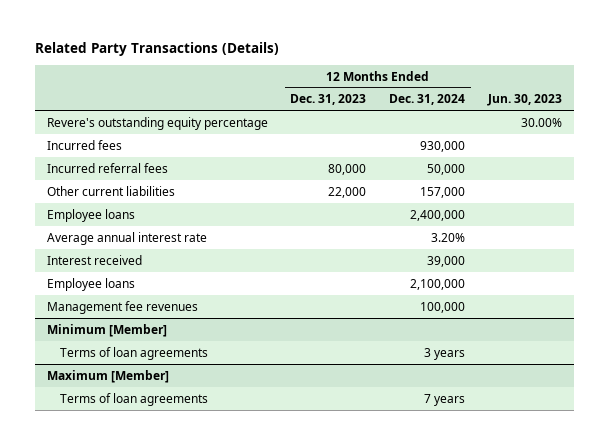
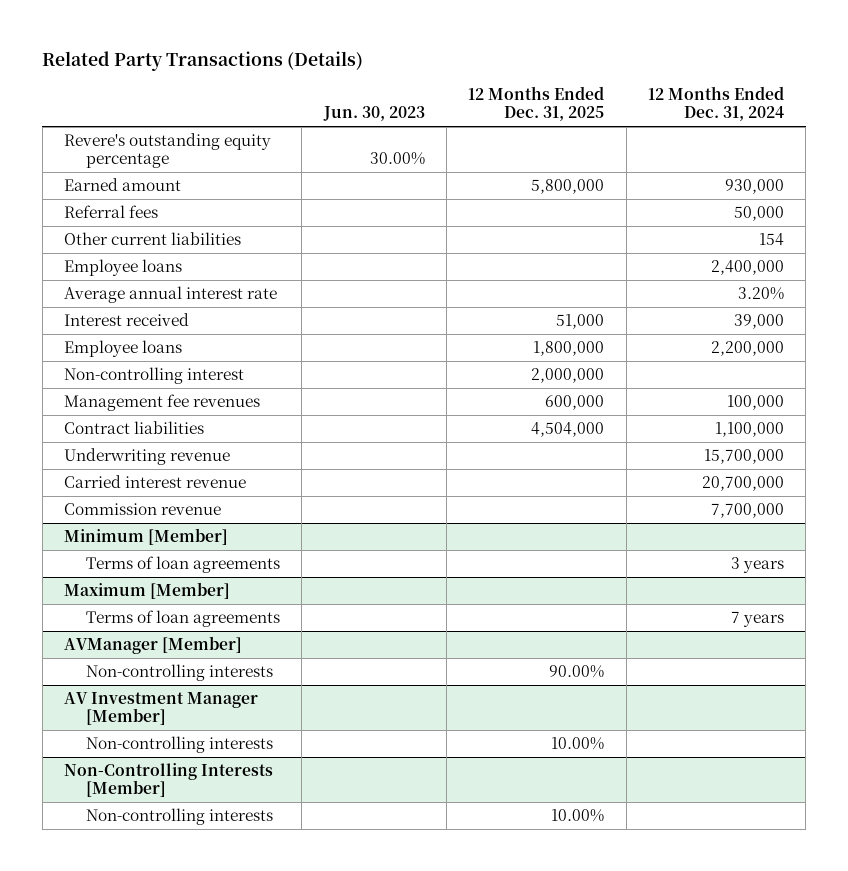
[290,94,367,106] Dec. 31, 2023 -> none
none -> [468,86,605,122] 12 Months Ended Dec. 31, 2025
[46,139,122,150] Incurred fees -> [64,178,182,192] Earned amount
[46,162,168,173] Incurred referral fees -> [64,205,159,219] Referral fees
[420,186,466,198] 157,000 -> [758,233,784,247] 154
[410,278,466,290] 2,100,000 -> [710,341,784,357] 2,200,000
none -> [64,367,245,385] Non-controlling interest
none -> [64,421,205,435] Contract liabilities
none -> [64,448,231,466] Underwriting revenue
none -> [64,475,247,489] Carried interest revenue
none -> [64,503,222,516] Commission revenue
none -> [64,636,243,655] AVManager [Member]
none -> [86,664,274,682] Non-controlling interests
none -> [64,692,259,726] AV Investment Manager [Member]
none -> [86,736,274,754] Non-controlling interests
none -> [64,763,274,798] Non-Controlling Interests [Member]
none -> [86,808,274,826] Non-controlling interests

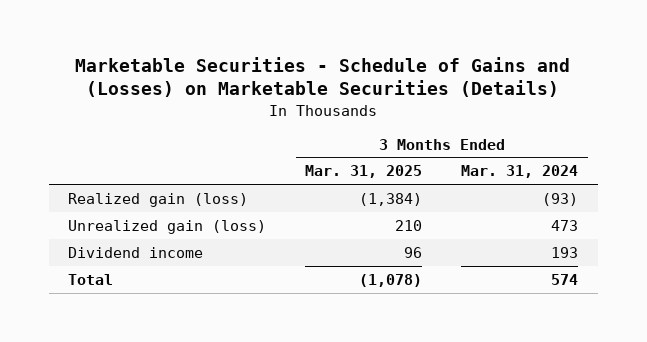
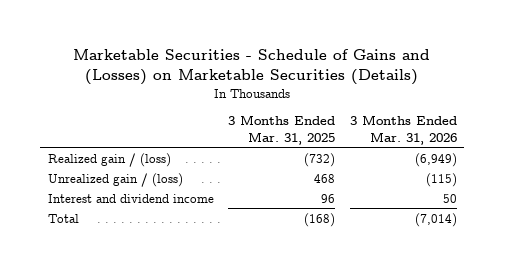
[461,165,579,179] Mar. 31, 2024 -> none
none -> [350,115,458,145] 3 Months Ended Mar. 31, 2026
[68,192,249,207] Realized gain (loss) -> [47,152,171,167] Realized gain / (loss)
[359,192,423,206] (1,384) -> [304,152,336,167] (732)
[68,219,267,234] Unrealized gain (loss) -> [47,172,183,187] Unrealized gain / (loss)
[395,219,423,231] 210 -> [314,173,336,183] 468
[68,246,204,258] Dividend income -> [47,193,214,203] Interest and dividend income
[359,273,423,287] (1,078) -> [304,212,336,227] (168)

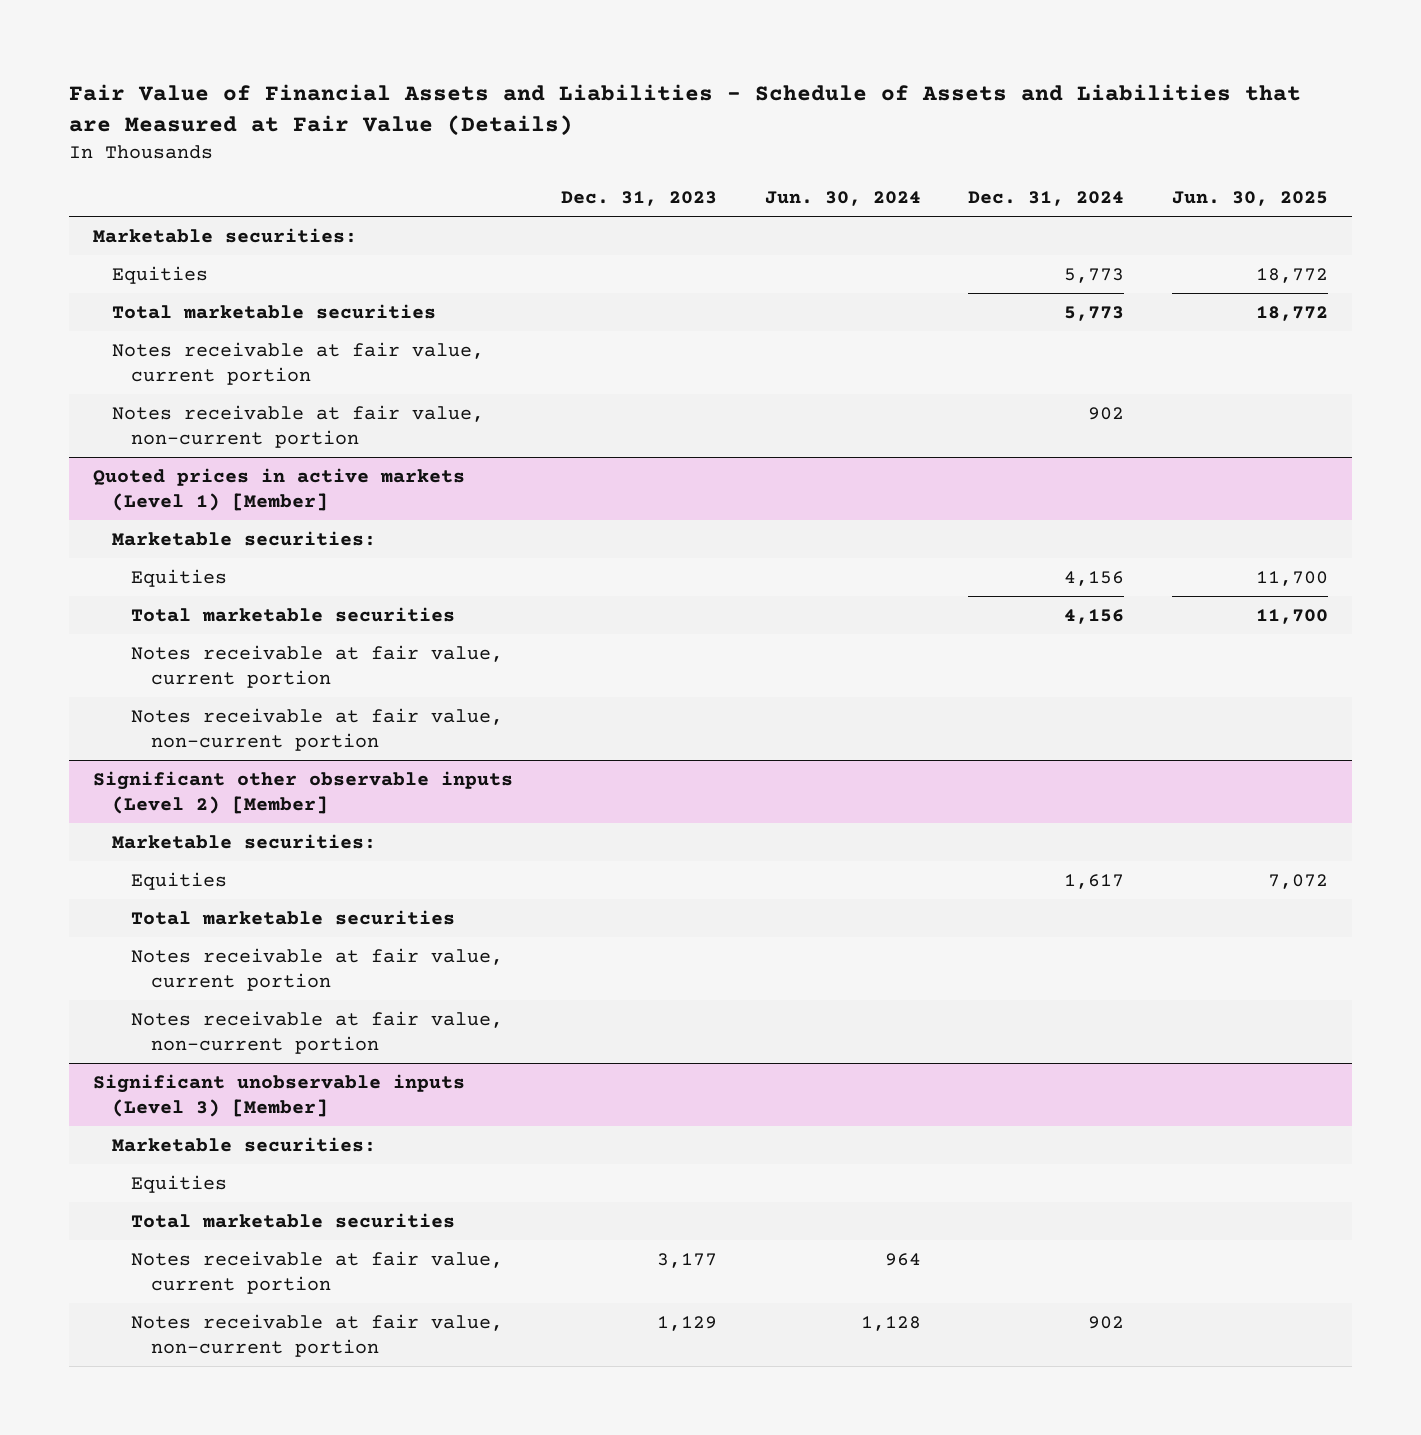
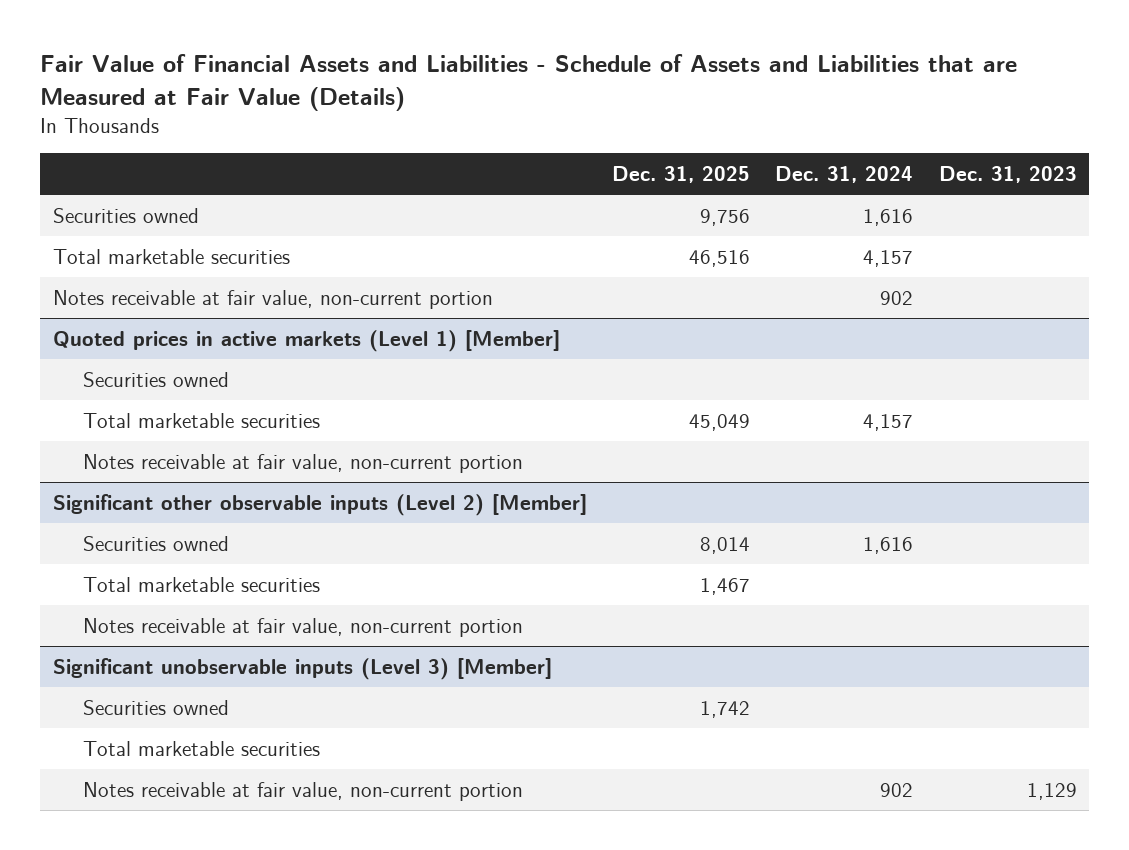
[764,190,921,206] Jun. 30, 2024 -> none
[1172,190,1329,206] Jun. 30, 2025 -> none
none -> [611,166,750,184] Dec. 31, 2025
[93,227,358,243] Marketable securities: -> none
[112,265,209,284] Equities -> none
[112,341,485,385] Notes receivable at fair value, current portion -> none
none -> [52,207,199,223] Securities owned
[1064,305,1125,321] 5,773 -> [863,249,914,267] 4,157
[112,530,377,546] Marketable securities: -> none
[131,568,228,587] Equities -> none
[131,644,504,688] Notes receivable at fair value, current portion -> none
none -> [83,371,230,387] Securities owned
[1064,608,1125,624] 4,156 -> [863,413,914,431] 4,157
[112,833,377,849] Marketable securities: -> none
[131,871,228,890] Equities -> none
none -> [83,535,230,551] Securities owned
[131,947,504,991] Notes receivable at fair value, current portion -> none
[112,1136,377,1152] Marketable securities: -> none
[131,1174,228,1193] Equities -> none
none -> [83,699,230,715] Securities owned
[131,1250,504,1294] Notes receivable at fair value, current portion -> none

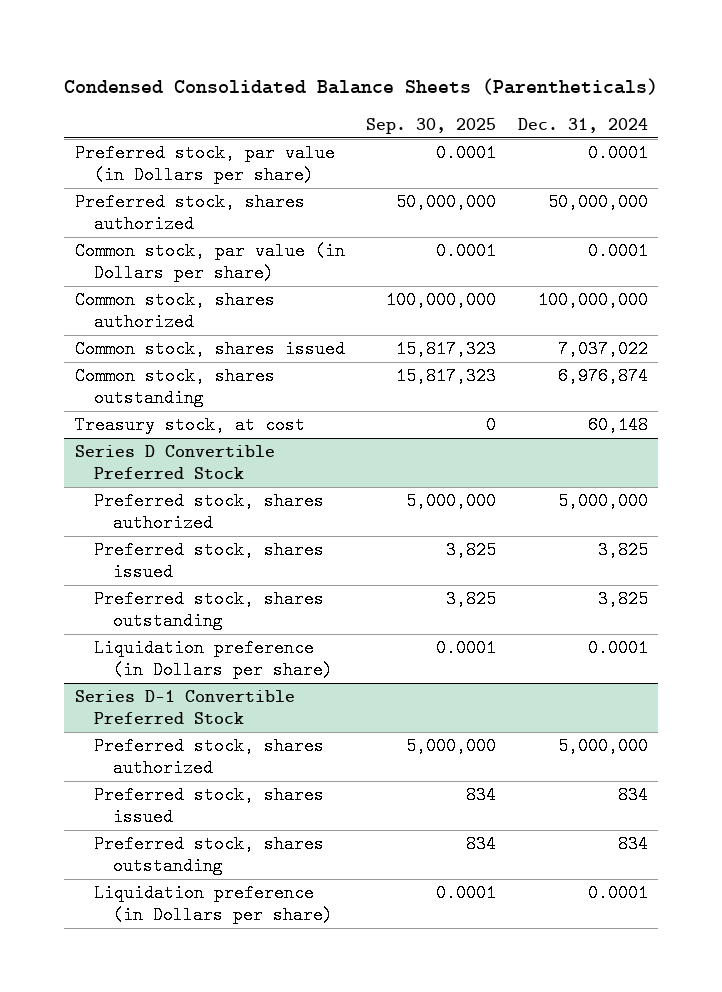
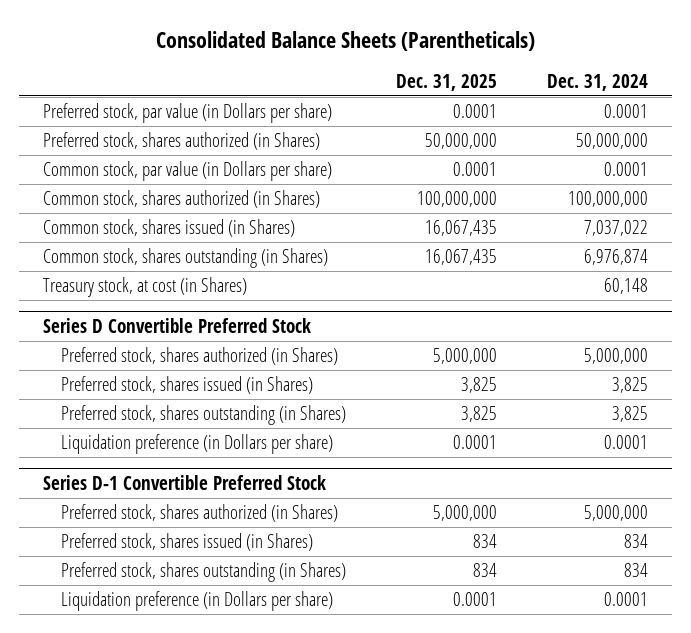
[64,77,659,95] Condensed Consolidated Balance Sheets (Parentheticals) -> [155,30,535,51] Consolidated Balance Sheets (Parentheticals)
[366,117,497,134] Sep. 30, 2025 -> none
none -> [395,74,497,92] Dec. 31, 2025
[74,192,305,234] Preferred stock, shares authorized -> [43,132,321,151] Preferred stock, shares authorized (in Shares)
[74,290,275,332] Common stock, shares authorized -> [43,190,321,209] Common stock, shares authorized (in Shares)
[74,339,345,358] Common stock, shares issued -> [43,219,296,238] Common stock, shares issued (in Shares)
[74,366,275,408] Common stock, shares outstanding -> [43,248,329,269] Common stock, shares outstanding (in Shares)
[74,415,305,434] Treasury stock, at cost -> [43,277,248,298] Treasury stock, at cost (in Shares)
[93,491,324,533] Preferred stock, shares authorized -> [61,347,339,366] Preferred stock, shares authorized (in Shares)
[93,540,324,582] Preferred stock, shares issued -> [61,376,314,395] Preferred stock, shares issued (in Shares)
[93,589,324,631] Preferred stock, shares outstanding -> [61,405,347,426] Preferred stock, shares outstanding (in Shares)
[93,736,324,778] Preferred stock, shares authorized -> [61,504,339,523] Preferred stock, shares authorized (in Shares)
[93,785,324,827] Preferred stock, shares issued -> [61,533,314,552] Preferred stock, shares issued (in Shares)
[93,834,324,876] Preferred stock, shares outstanding -> [61,562,347,583] Preferred stock, shares outstanding (in Shares)

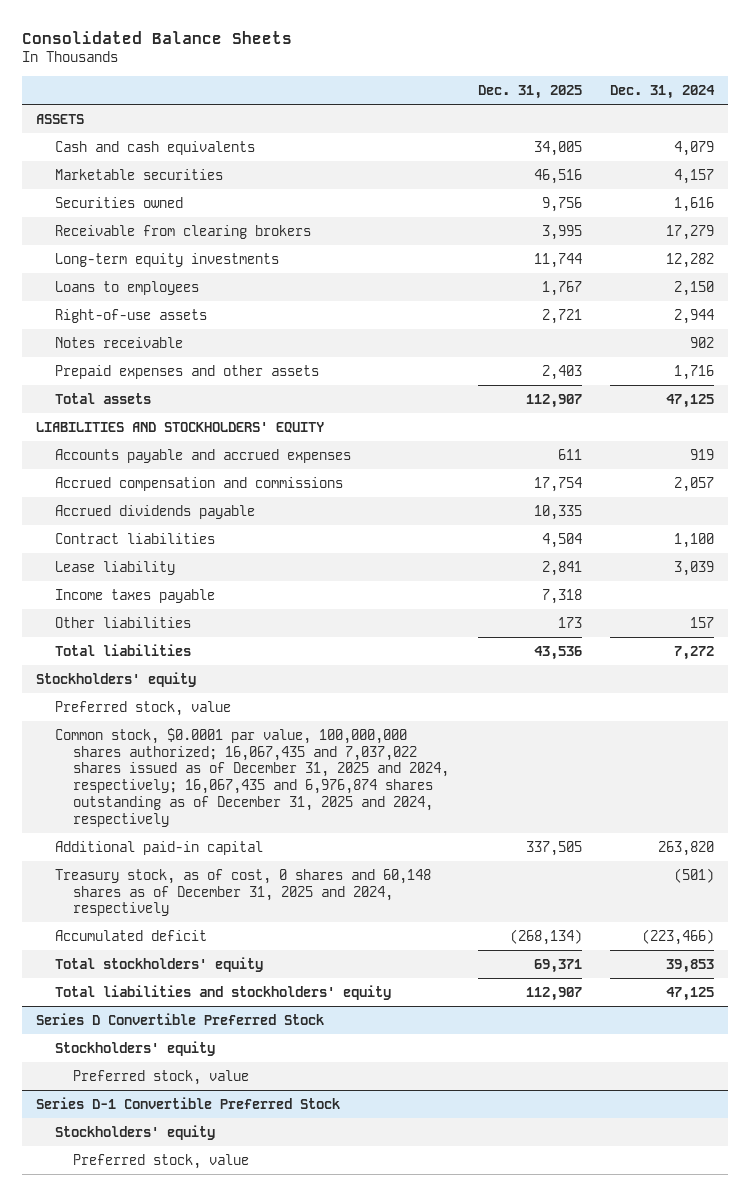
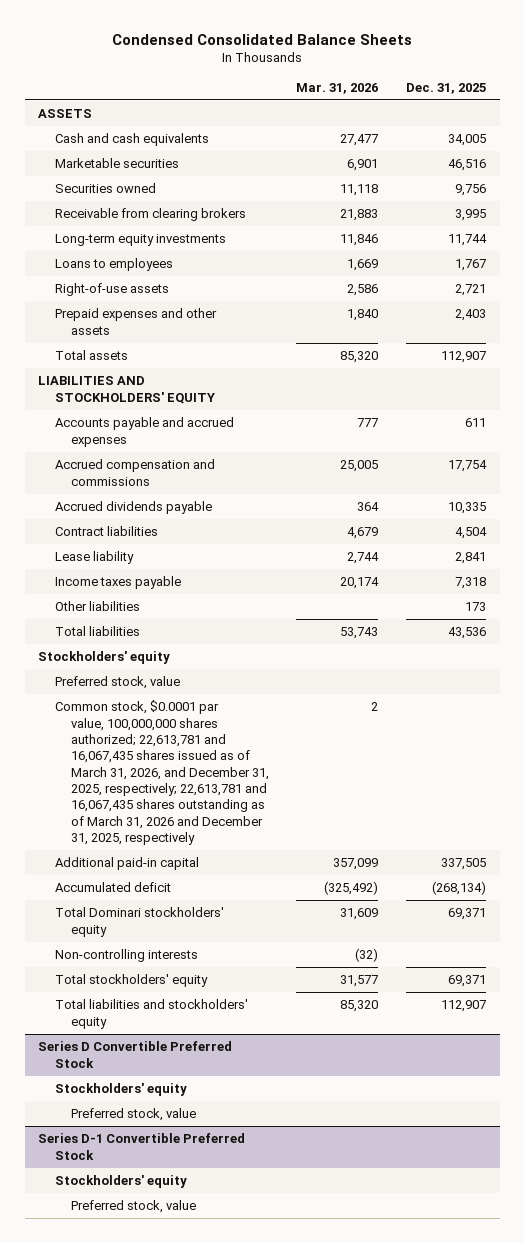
[22,30,293,44] Consolidated Balance Sheets -> [112,33,413,45] Condensed Consolidated Balance Sheets
[610,85,716,100] Dec. 31, 2024 -> none
none -> [296,82,379,94] Mar. 31, 2026
[54,336,183,348] Notes receivable -> none
[54,727,450,827] Common stock, $0.0001 par value, 100,000,000 shares authorized; 16,067,435 and 7,037,022 shares issued as of December 31, 2025 and 2024, respectively; 16,067,435 and 6,976,874 shares outstanding as of December 31, 2025 and 2024, respectively -> [54,700,269,845] Common stock, $0.0001 par value, 100,000,000 shares authorized; 22,613,781 and 16,067,435 shares issued as of March 31, 2026, and December 31, 2025, respectively; 22,613,781 and 16,067,435 shares outstanding as of March 31, 2026 and December 31, 2025, respectively
[54,868,431,917] Treasury stock, as of cost, 0 shares and 60,148 shares as of December 31, 2025 and 2024, respectively -> none
none -> [54,907,224,937] Total Dominari stockholders' equity
none -> [54,949,198,963] Non-controlling interests

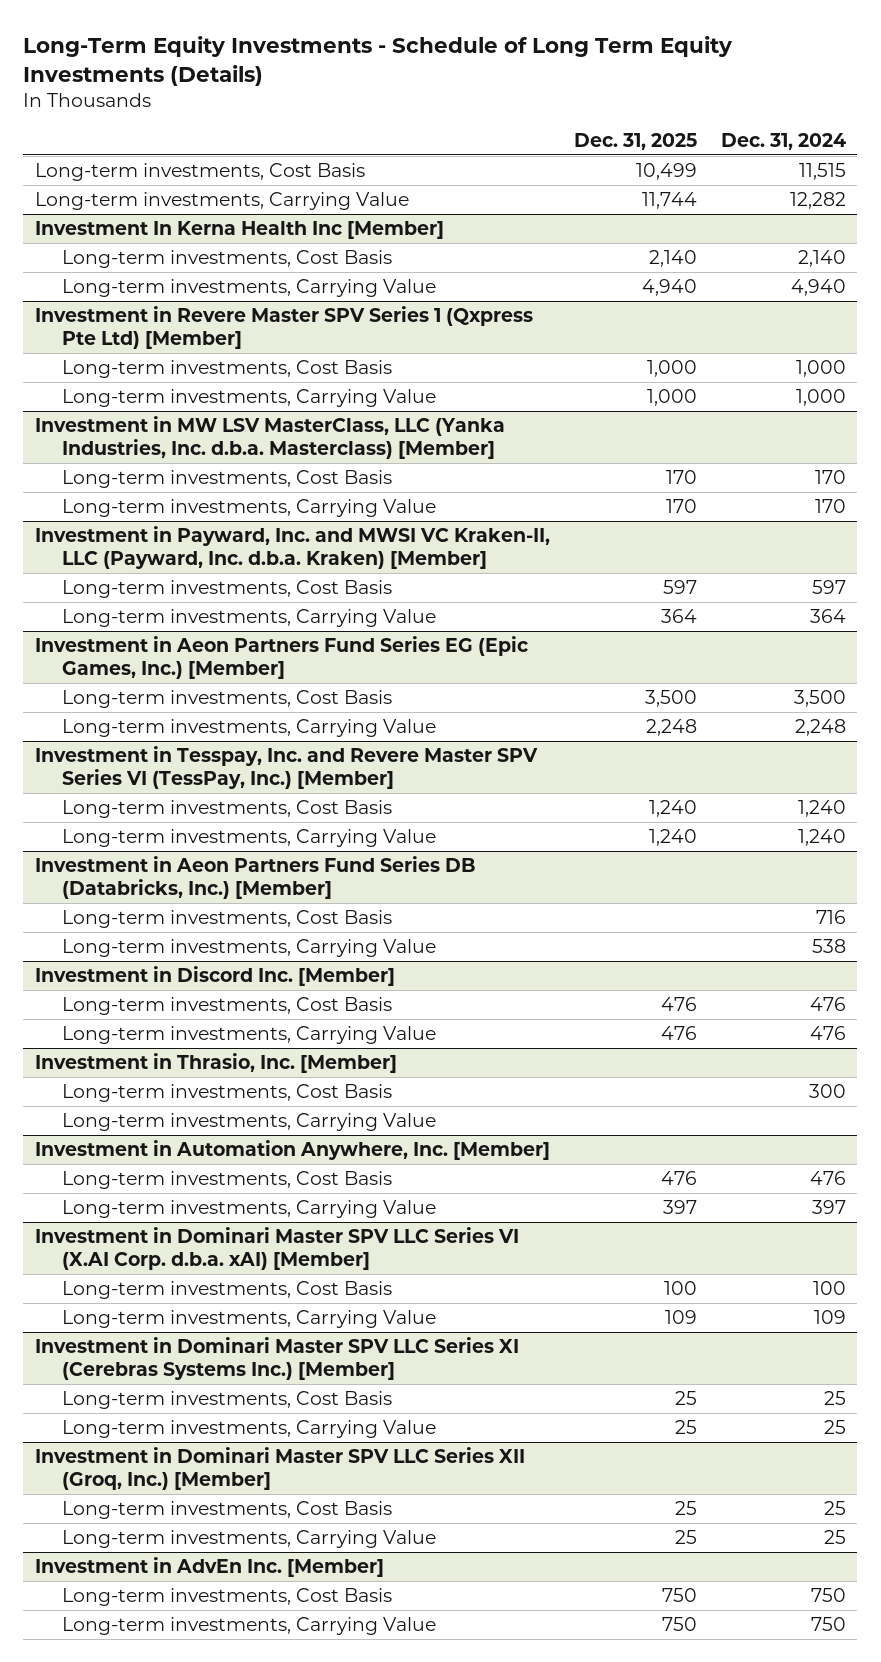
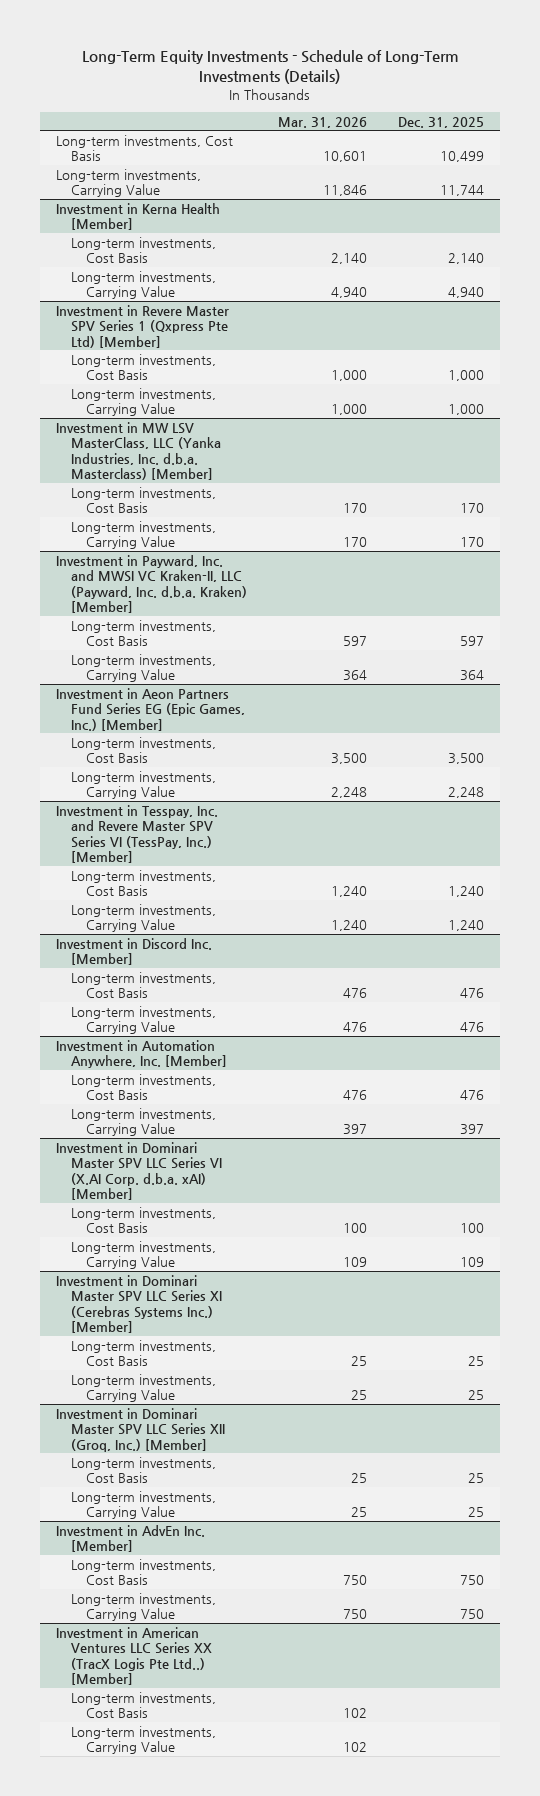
[23,35,734,86] Long-Term Equity Investments - Schedule of Long Term Equity Investments (Details) -> [82,49,460,84] Long-Term Equity Investments - Schedule of Long-Term Investments (Details)
[720,132,846,150] Dec. 31, 2024 -> none
none -> [278,116,368,128] Mar. 31, 2026
[35,221,445,240] Investment In Kerna Health Inc [Member] -> [55,202,220,231] Investment in Kerna Health [Member]
[35,856,477,899] Investment in Aeon Partners Fund Series DB (Databricks, Inc.) [Member] -> none
[61,910,392,929] Long-term investments, Cost Basis -> none
[61,939,436,958] Long-term investments, Carrying Value -> none
[35,1053,398,1074] Investment in Thrasio, Inc. [Member] -> none
[61,1084,392,1103] Long-term investments, Cost Basis -> none
[61,1113,436,1132] Long-term investments, Carrying Value -> none
none -> [55,1626,212,1686] Investment in American Ventures LLC Series XX (TracX Logis Pte Ltd..) [Member]
none -> [70,1691,216,1719] Long-term investments, Cost Basis
none -> [70,1725,216,1755] Long-term investments, Carrying Value

